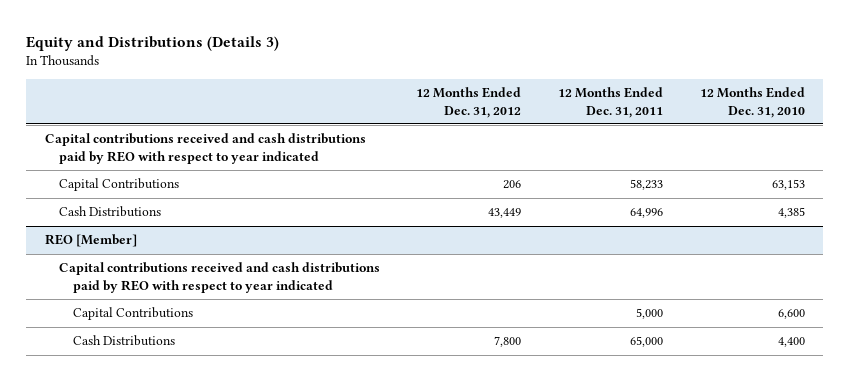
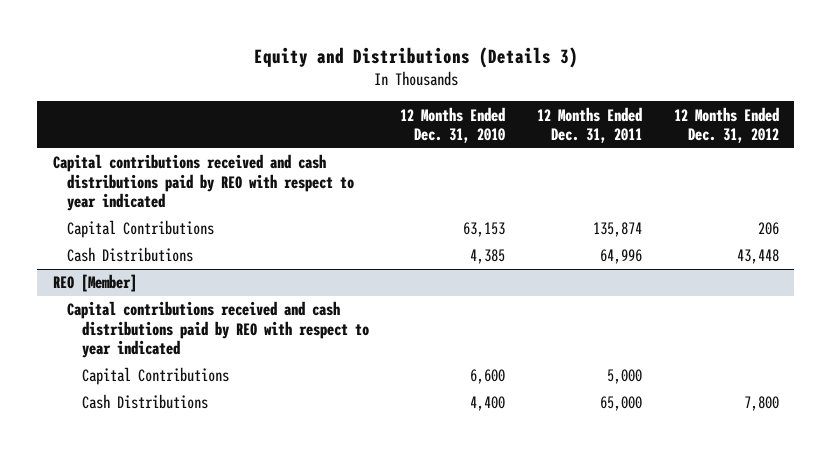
[629,179,663,191] 58,233 -> [593,222,643,238] 135,874
[488,208,522,219] 43,449 -> [736,249,779,265] 43,448

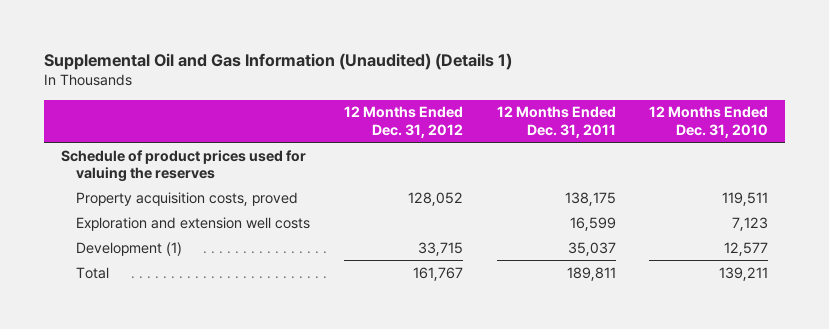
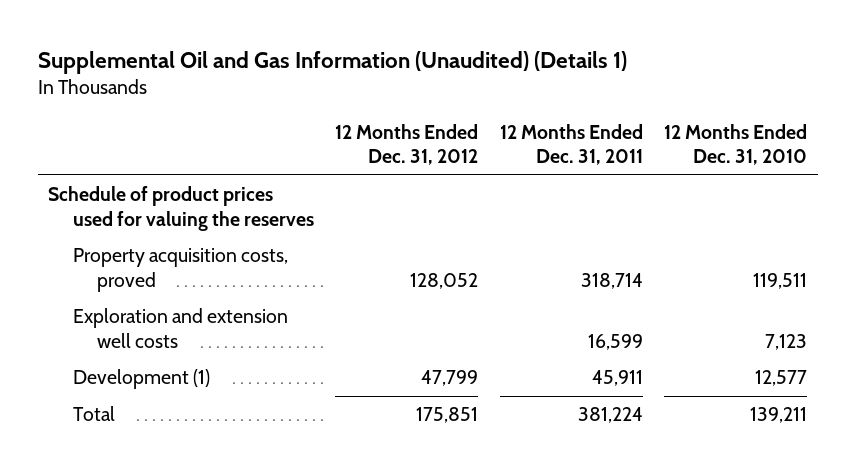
[564,191,616,206] 138,175 -> [580,272,643,289] 318,714
[417,241,463,256] 33,715 -> [421,370,479,387] 47,799
[567,241,616,256] 35,037 -> [591,370,643,387] 45,911
[412,266,463,281] 161,767 -> [416,407,479,424] 175,851
[566,266,616,281] 189,811 -> [577,407,643,424] 381,224

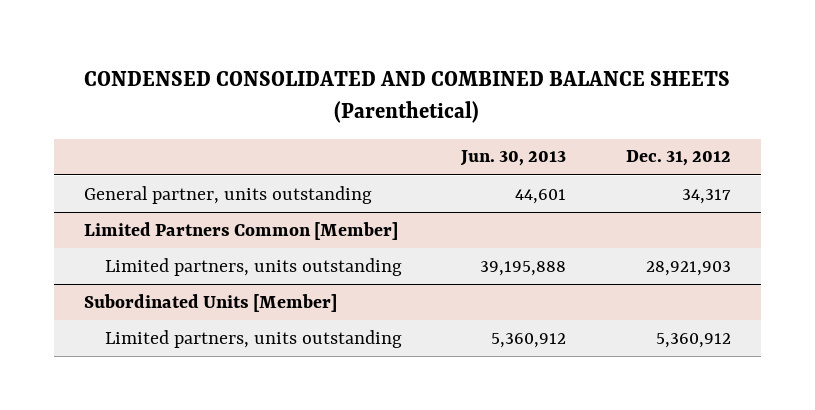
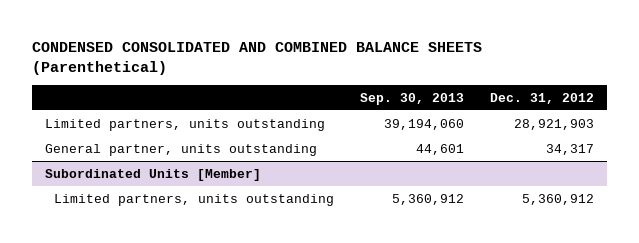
[460,150,567,167] Jun. 30, 2013 -> none
none -> [360,92,465,105] Sep. 30, 2013
[83,221,398,240] Limited Partners Common [Member] -> none
[83,185,372,204] General partner, units outstanding -> [44,143,317,156] General partner, units outstanding

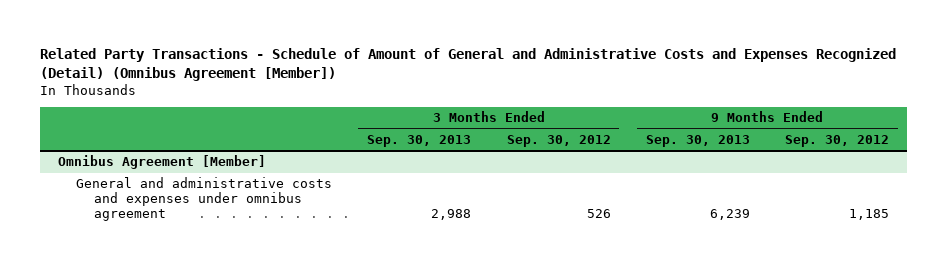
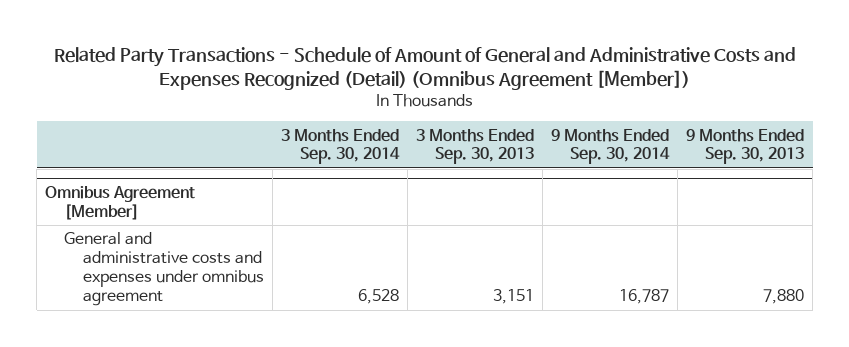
[506,134,611,147] Sep. 30, 2012 -> none
[785,134,890,147] Sep. 30, 2012 -> none
none -> [280,128,400,165] 3 Months Ended Sep. 30, 2014
none -> [550,128,670,165] 9 Months Ended Sep. 30, 2014
[431,208,472,220] 2,988 -> [492,289,534,305] 3,151
[709,208,750,220] 6,239 -> [763,289,805,305] 7,880

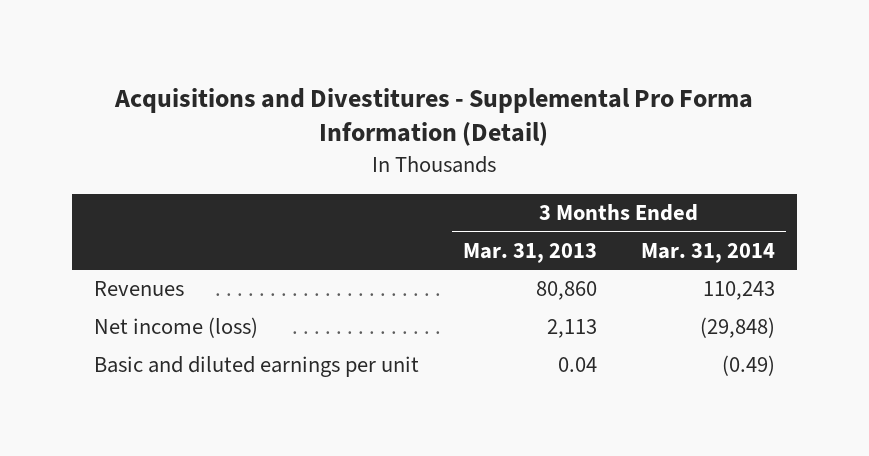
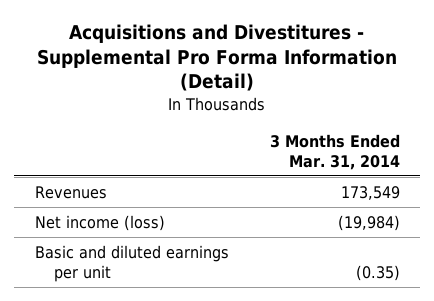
[462,243,597,264] Mar. 31, 2013 -> none
[702,281,775,301] 110,243 -> [340,185,400,200] 173,549
[699,317,775,339] (29,848) -> [337,214,400,231] (19,984)
[721,355,775,377] (0.49) -> [355,264,400,281] (0.35)

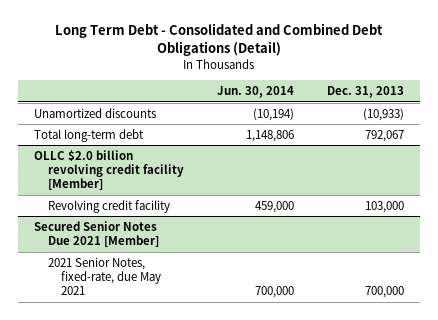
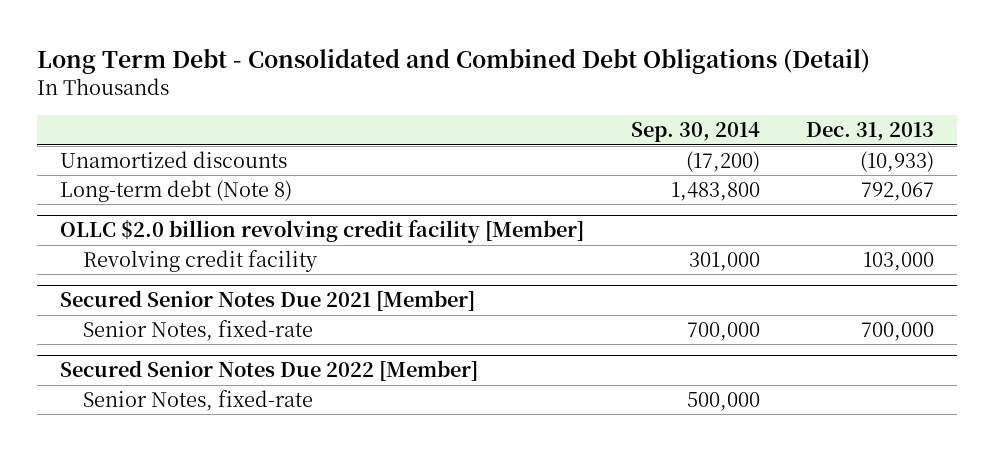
[216,86,294,99] Jun. 30, 2014 -> none
none -> [630,122,760,143] Sep. 30, 2014
[34,128,145,142] Total long-term debt -> [60,179,293,202] Long-term debt (Note 8)
[47,256,162,296] 2021 Senior Notes, fixed-rate, due May 2021 -> [82,319,313,341] Senior Notes, fixed-rate
none -> [60,360,479,382] Secured Senior Notes Due 2022 [Member]
none -> [82,389,313,411] Senior Notes, fixed-rate

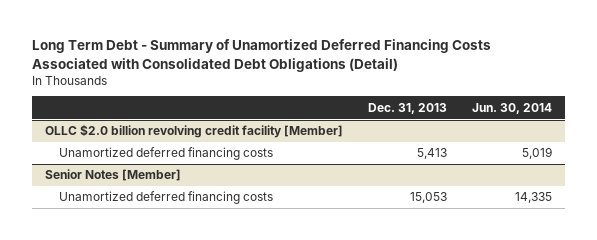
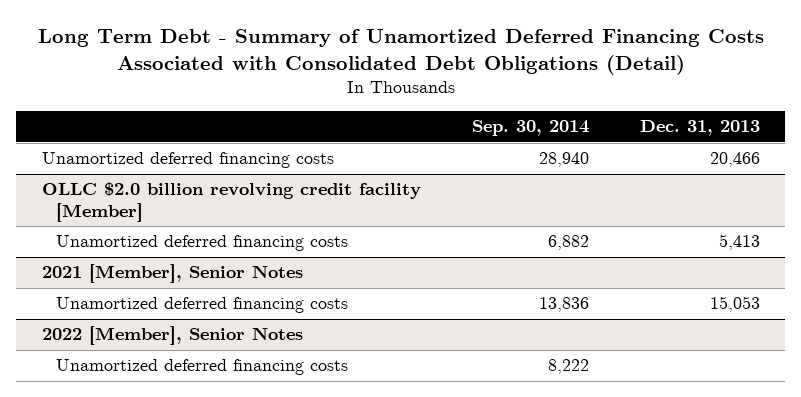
[472,102,553,114] Jun. 30, 2014 -> none
none -> [471,120,589,137] Sep. 30, 2014
none -> [41,152,334,169] Unamortized deferred financing costs
[44,169,181,182] Senior Notes [Member] -> [41,264,303,284] 2021 [Member], Senior Notes
none -> [41,326,303,346] 2022 [Member], Senior Notes
none -> [56,359,349,376] Unamortized deferred financing costs

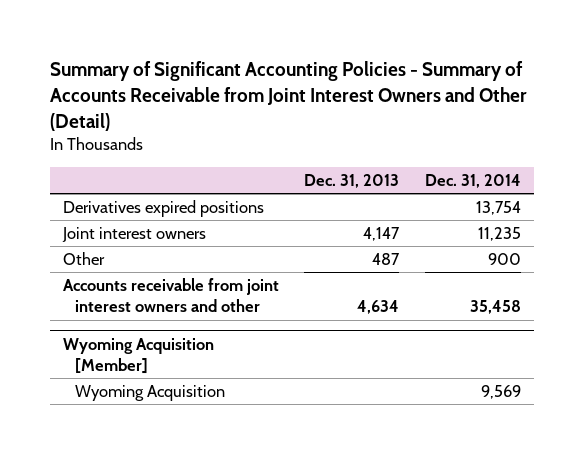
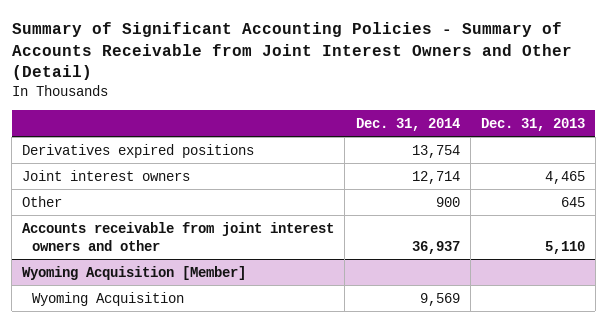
[363,227,401,242] 4,147 -> [544,170,585,184] 4,465
[477,227,521,242] 11,235 -> [411,170,460,184] 12,714
[372,253,401,266] 487 -> [560,196,585,207] 645
[357,300,400,315] 4,634 -> [544,240,585,254] 5,110
[469,300,521,315] 35,458 -> [411,240,460,254] 36,937

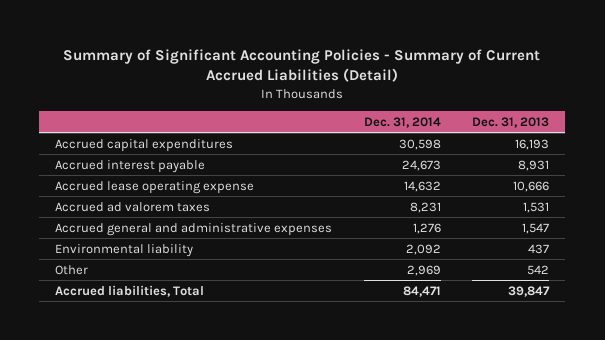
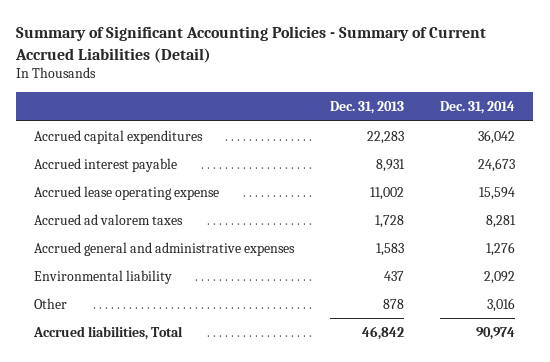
[398,138,441,150] 30,598 -> [478,129,516,144] 36,042
[515,138,550,150] 16,193 -> [367,130,405,144] 22,283
[403,180,441,192] 14,632 -> [479,186,516,200] 15,594
[513,180,550,192] 10,666 -> [370,186,405,200] 11,002
[409,201,441,213] 8,231 -> [486,214,517,228] 8,281
[523,201,550,213] 1,531 -> [375,214,405,228] 1,728
[522,222,550,234] 1,547 -> [376,242,405,256] 1,583
[406,264,441,276] 2,969 -> [487,297,516,312] 3,016
[527,264,550,275] 542 -> [383,298,405,309] 878
[402,285,441,297] 84,471 -> [476,326,516,340] 90,974
[508,285,551,297] 39,847 -> [362,325,405,340] 46,842

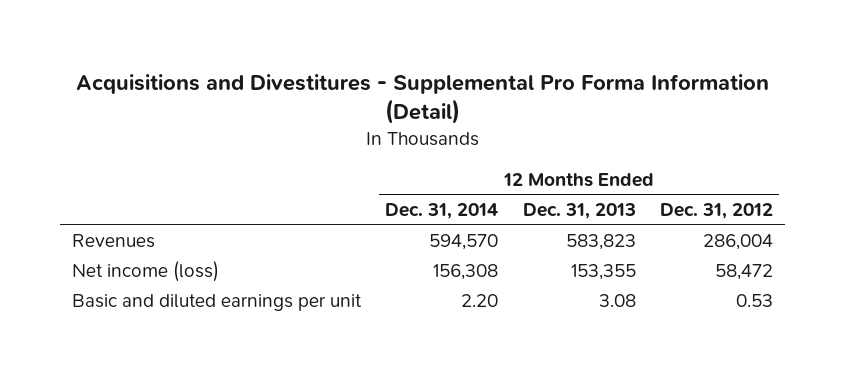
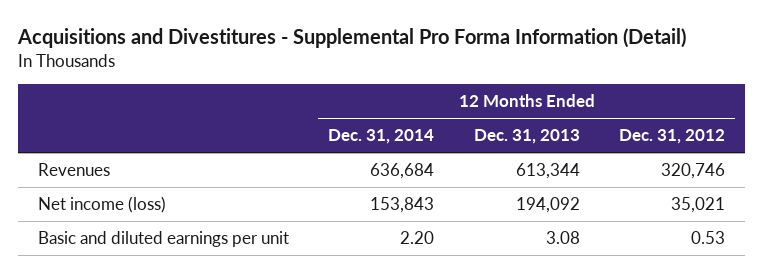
[429,233,499,250] 594,570 -> [370,163,435,180] 636,684
[565,233,636,250] 583,823 -> [515,163,580,180] 613,344
[702,233,773,250] 286,004 -> [661,163,726,180] 320,746
[433,263,499,280] 156,308 -> [370,197,435,214] 153,843
[570,263,636,280] 153,355 -> [515,197,580,214] 194,092
[714,263,773,280] 58,472 -> [671,197,726,214] 35,021

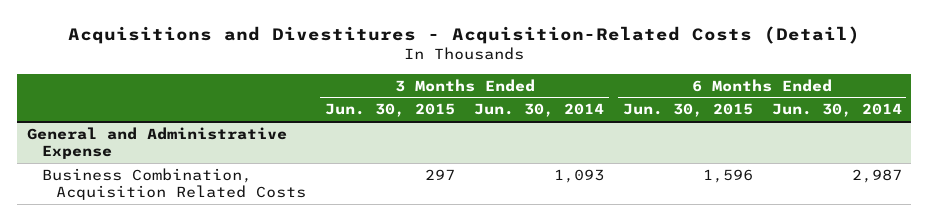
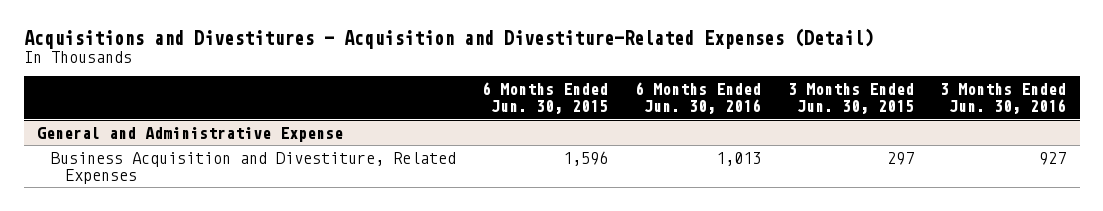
[68,25,861,44] Acquisitions and Divestitures - Acquisition-Related Costs (Detail) -> [23,27,874,49] Acquisitions and Divestitures - Acquisition and Divestiture-Related Expenses (Detail)
[473,103,604,118] Jun. 30, 2014 -> none
[771,103,902,118] Jun. 30, 2014 -> none
none -> [635,82,762,115] 6 Months Ended Jun. 30, 2016
none -> [940,83,1067,115] 3 Months Ended Jun. 30, 2016
[41,167,307,200] Business Combination, Acquisition Related Costs -> [50,151,456,185] Business Acquisition and Divestiture, Related Expenses

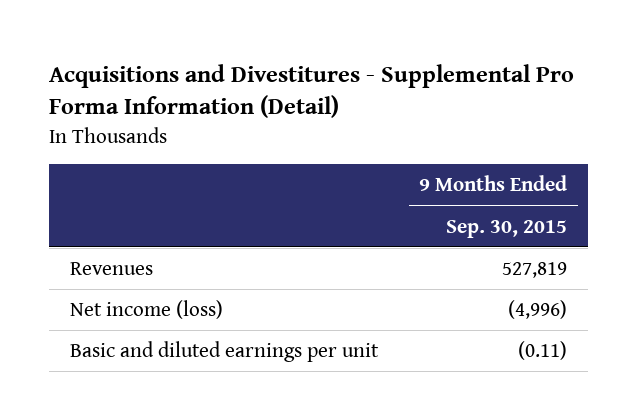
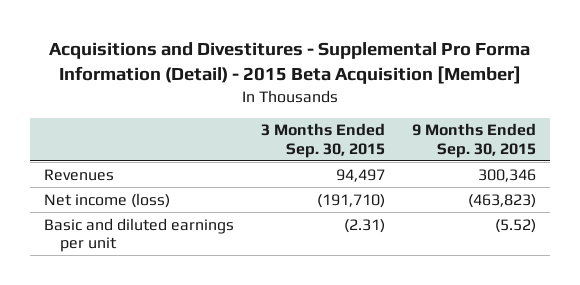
[49,63,575,119] Acquisitions and Divestitures - Supplemental Pro Forma Information (Detail) -> [49,42,531,84] Acquisitions and Divestitures - Supplemental Pro Forma Information (Detail) - 2015 Beta Acquisition [Member]
none -> [261,123,386,158] 3 Months Ended Sep. 30, 2015
[502,262,568,279] 527,819 -> [478,168,537,182] 300,346
[508,300,568,320] (4,996) -> [468,193,537,208] (463,823)
[518,341,568,361] (0.11) -> [495,218,537,233] (5.52)

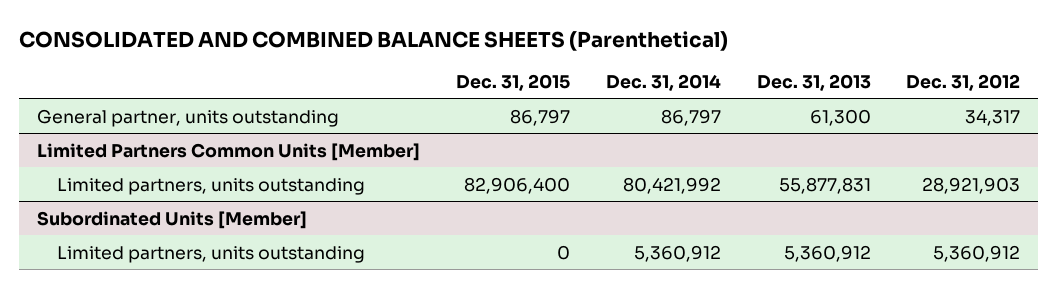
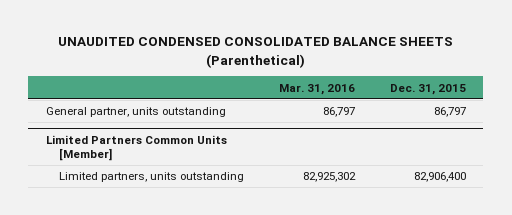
[19,30,729,51] CONSOLIDATED AND COMBINED BALANCE SHEETS (Parenthetical) -> [57,37,453,68] UNAUDITED CONDENSED CONSOLIDATED BALANCE SHEETS (Parenthetical)
[605,73,721,91] Dec. 31, 2014 -> none
[756,73,871,91] Dec. 31, 2013 -> none
[906,73,1021,91] Dec. 31, 2012 -> none
none -> [278,83,355,95] Mar. 31, 2016
[36,210,307,229] Subordinated Units [Member] -> none
[57,245,366,263] Limited partners, units outstanding -> none

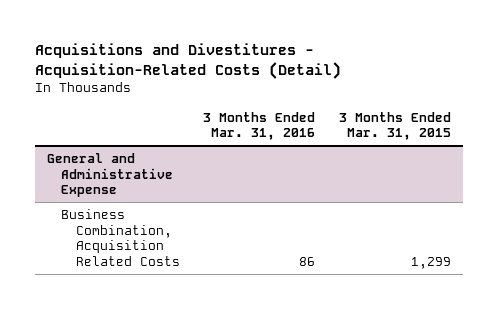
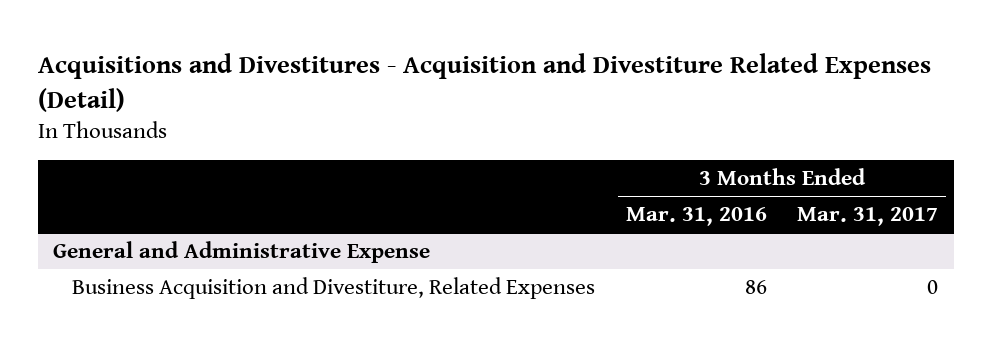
[35,43,342,79] Acquisitions and Divestitures - Acquisition-Related Costs (Detail) -> [37,52,931,112] Acquisitions and Divestitures - Acquisition and Divestiture Related Expenses (Detail)
[338,111,451,141] 3 Months Ended Mar. 31, 2015 -> none
none -> [797,207,939,227] Mar. 31, 2017
[61,208,180,267] Business Combination, Acquisition Related Costs -> [72,276,596,299] Business Acquisition and Divestiture, Related Expenses

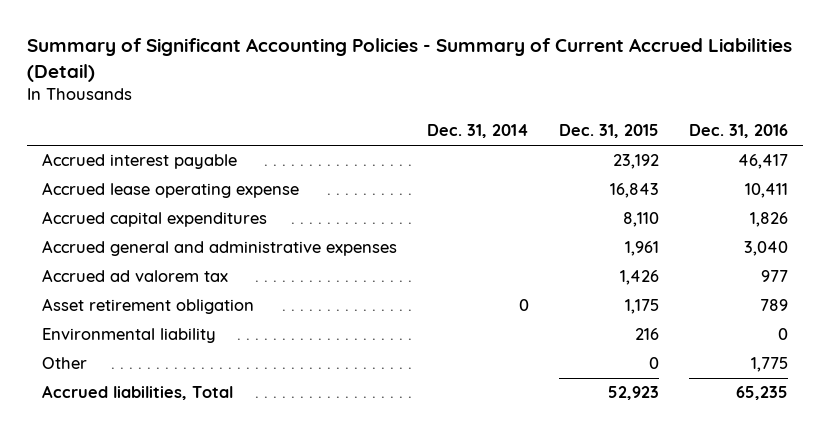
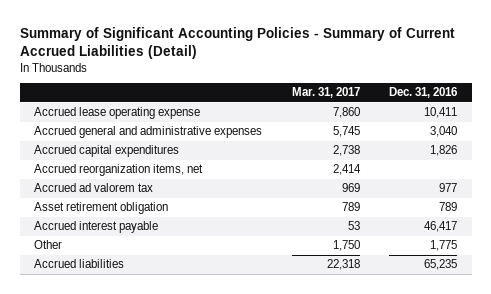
[426,124,529,139] Dec. 31, 2014 -> none
[558,124,659,139] Dec. 31, 2015 -> none
none -> [291,87,360,99] Mar. 31, 2017
[41,211,267,228] Accrued capital expenditures -> [34,145,180,158] Accrued capital expenditures
none -> [34,164,204,177] Accrued reorganization items, net
[41,328,216,344] Environmental liability -> none
[41,153,237,170] Accrued interest payable -> [34,221,159,234] Accrued interest payable
[41,385,233,401] Accrued liabilities, Total -> [34,259,125,269] Accrued liabilities

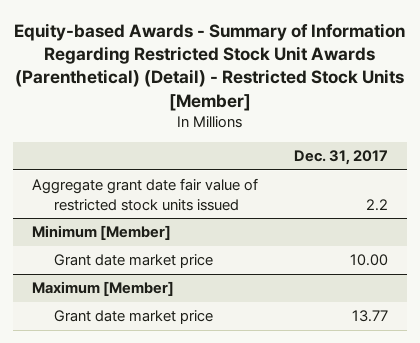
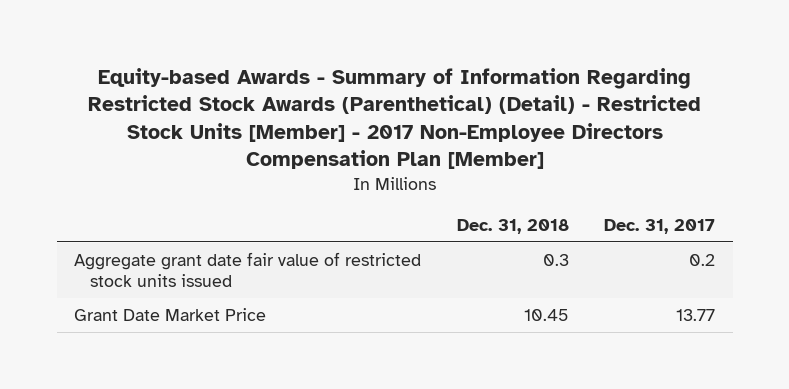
[13,22,405,111] Equity-based Awards - Summary of Information Regarding Restricted Stock Unit Awards (Parenthetical) (Detail) - Restricted Stock Units [Member] -> [87,68,701,170] Equity-based Awards - Summary of Information Regarding Restricted Stock Awards (Parenthetical) (Detail) - Restricted Stock Units [Member] - 2017 Non-Employee Directors Compensation Plan [Member]
none -> [456,218,569,234] Dec. 31, 2018
[31,225,171,241] Minimum [Member] -> none
[31,281,174,297] Maximum [Member] -> none
[53,310,213,325] Grant date market price -> none
[366,198,389,211] 2.2 -> [688,254,715,267] 0.2
[53,254,213,269] Grant date market price -> [74,308,267,322] Grant Date Market Price
[350,254,389,267] 10.00 -> [675,309,715,322] 13.77

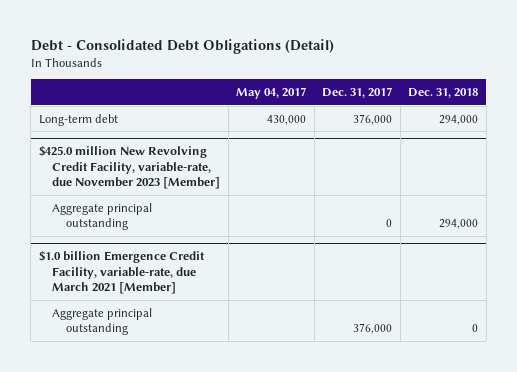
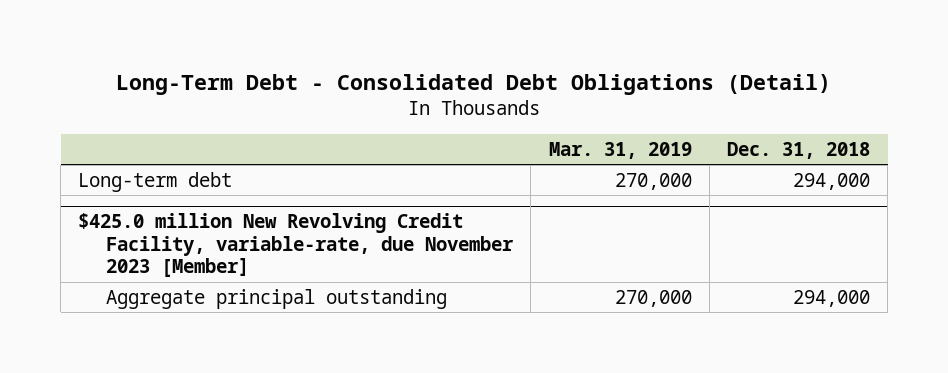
[30,38,334,54] Debt - Consolidated Debt Obligations (Detail) -> [116,73,832,95] Long-Term Debt - Consolidated Debt Obligations (Detail)
[236,86,307,99] May 04, 2017 -> none
[322,86,393,98] Dec. 31, 2017 -> none
none -> [548,141,692,159] Mar. 31, 2019
[38,250,205,295] $1.0 billion Emergence Credit Facility, variable-rate, due March 2021 [Member] -> none
[52,307,153,336] Aggregate principal outstanding -> none

